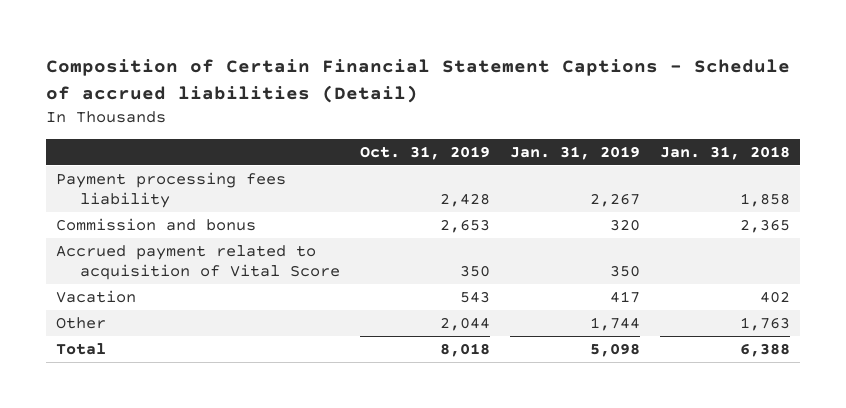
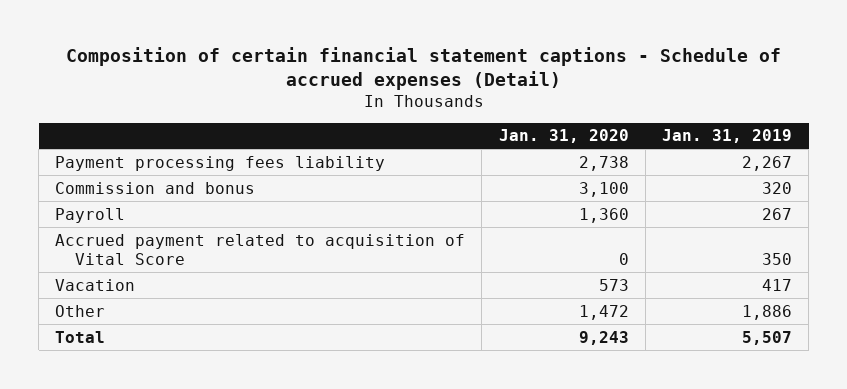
[46,59,791,103] Composition of Certain Financial Statement Captions - Schedule of accrued liabilities (Detail) -> [65,47,781,91] Composition of certain financial statement captions - Schedule of accrued expenses (Detail)
[359,145,490,160] Oct. 31, 2019 -> none
[660,145,791,160] Jan. 31, 2018 -> none
none -> [498,129,629,144] Jan. 31, 2020
none -> [55,207,126,223] Payroll
[590,317,641,332] 1,744 -> [741,304,792,320] 1,886
[590,343,641,358] 5,098 -> [741,330,792,345] 5,507

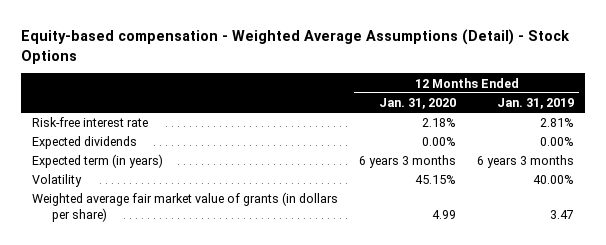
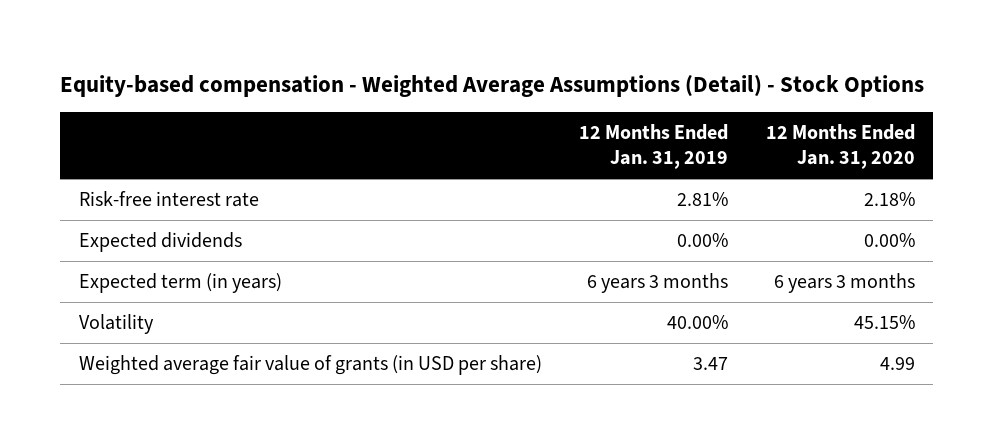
[31,192,338,223] Weighted average fair market value of grants (in dollars per share) -> [78,355,542,376] Weighted average fair value of grants (in USD per share)

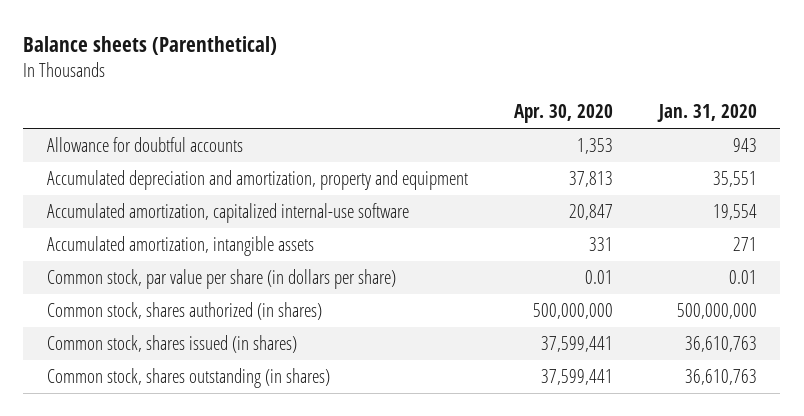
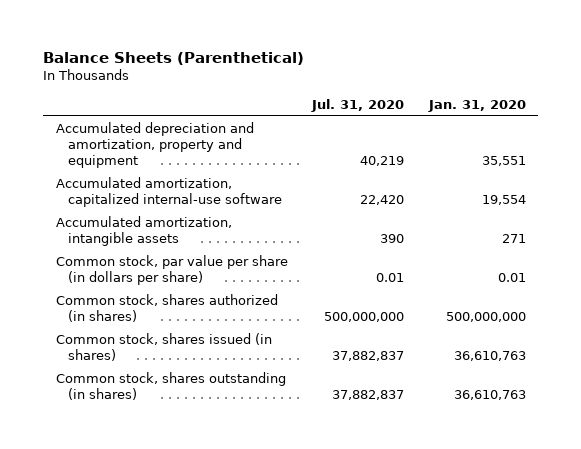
[23,35,278,55] Balance sheets (Parenthetical) -> [43,51,305,65] Balance Sheets (Parenthetical)
[513,104,613,124] Apr. 30, 2020 -> none
none -> [311,98,405,112] Jul. 31, 2020
[46,136,243,152] Allowance for doubtful accounts -> none

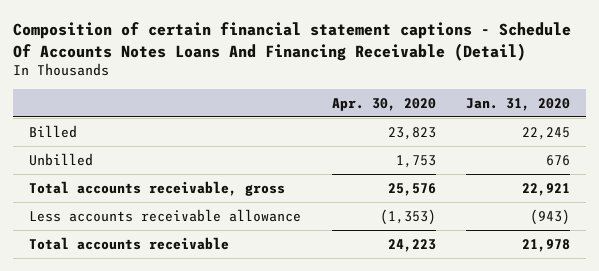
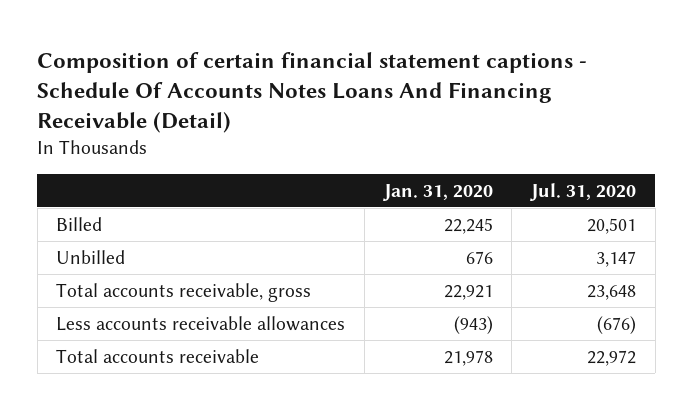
[331,97,436,111] Apr. 30, 2020 -> none
none -> [530,182,637,201] Jul. 31, 2020
[28,208,301,222] Less accounts receivable allowance -> [56,315,346,331] Less accounts receivable allowances

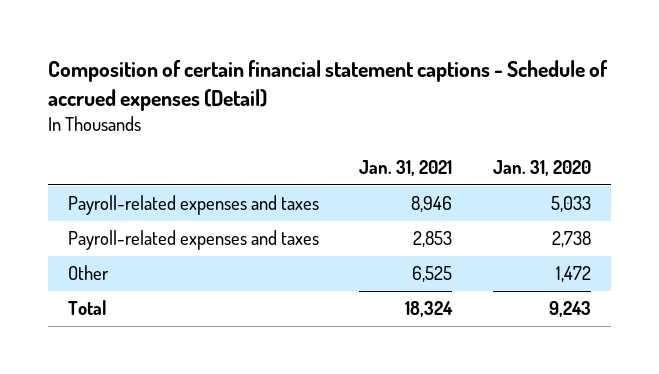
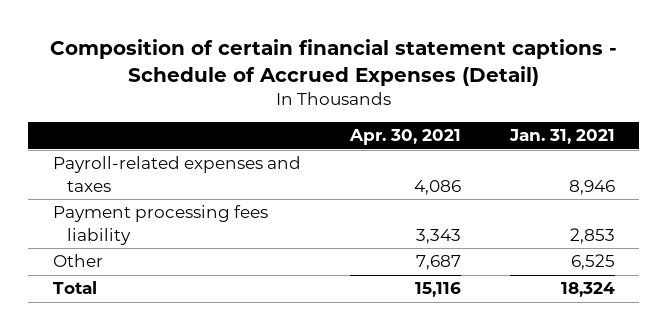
[47,59,608,111] Composition of certain financial statement captions - Schedule of accrued expenses (Detail) -> [49,38,617,86] Composition of certain financial statement captions - Schedule of Accrued Expenses (Detail)
[492,159,591,176] Jan. 31, 2020 -> none
none -> [348,129,461,146] Apr. 30, 2021
[67,230,319,251] Payroll-related expenses and taxes -> [52,205,268,245] Payment processing fees liability

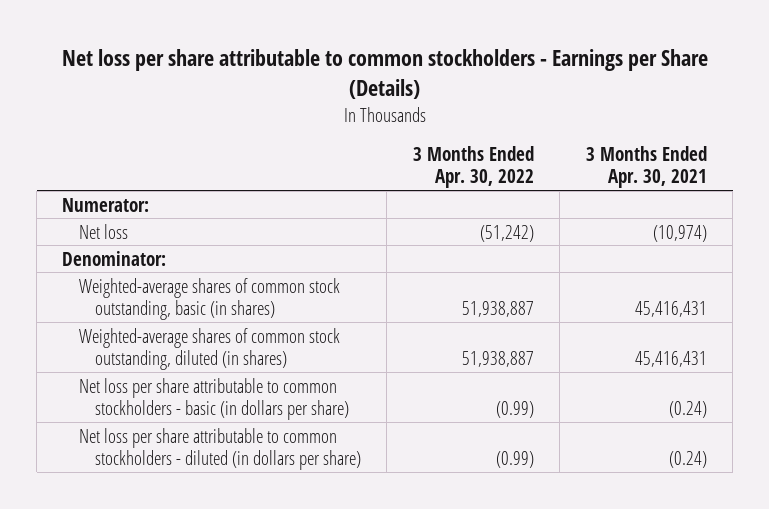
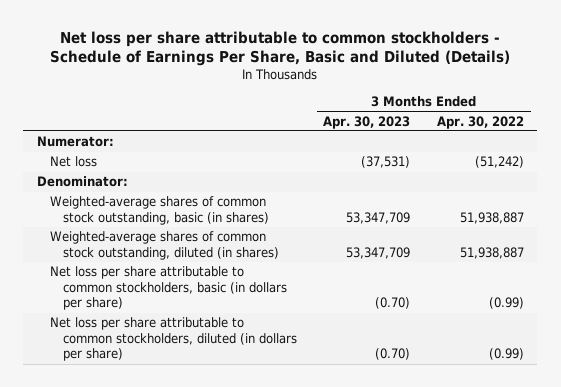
[61,49,708,99] Net loss per share attributable to common stockholders - Earnings per Share (Details) -> [50,30,511,67] Net loss per share attributable to common stockholders - Schedule of Earnings Per Share, Basic and Diluted (Details)
[585,146,707,189] 3 Months Ended Apr. 30, 2021 -> none
none -> [323,115,411,129] Apr. 30, 2023
[78,377,350,420] Net loss per share attributable to common stockholders - basic (in dollars per share) -> [49,266,287,311] Net loss per share attributable to common stockholders, basic (in dollars per share)
[78,427,362,470] Net loss per share attributable to common stockholders - diluted (in dollars per share) -> [49,317,297,362] Net loss per share attributable to common stockholders, diluted (in dollars per share)

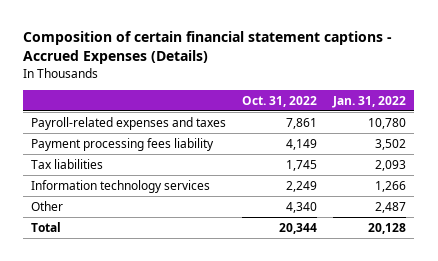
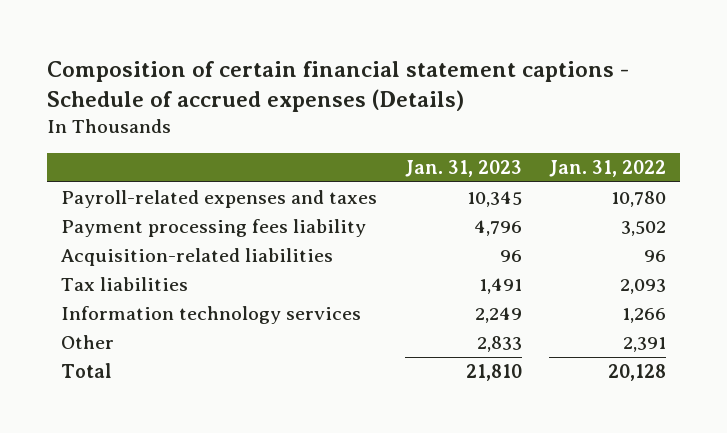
[23,31,393,65] Composition of certain financial statement captions - Accrued Expenses (Details) -> [46,61,629,113] Composition of certain financial statement captions - Schedule of accrued expenses (Details)
[242,95,318,107] Oct. 31, 2022 -> none
none -> [404,160,522,178] Jan. 31, 2023
none -> [60,248,333,267] Acquisition-related liabilities
[375,201,407,213] 2,487 -> [623,337,667,353] 2,391

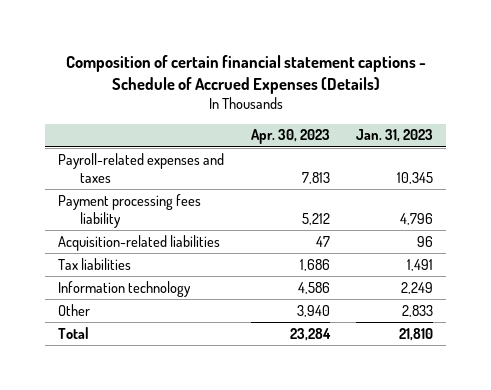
[46,61,629,113] Composition of certain financial statement captions - Schedule of accrued expenses (Details) -> [65,54,426,95] Composition of certain financial statement captions - Schedule of Accrued Expenses (Details)
[549,160,667,178] Jan. 31, 2022 -> none
none -> [250,129,330,145] Apr. 30, 2023
[60,306,361,325] Information technology services -> [58,280,192,297] Information technology

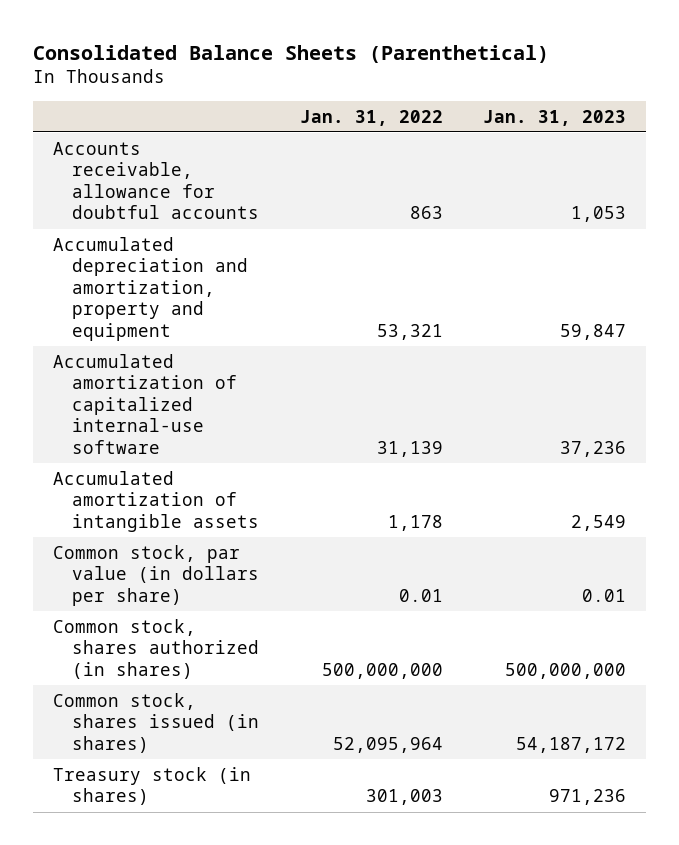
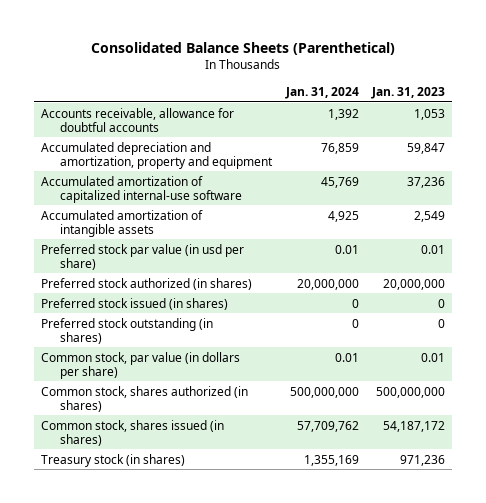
[299,109,443,126] Jan. 31, 2022 -> none
none -> [284,86,359,99] Jan. 31, 2024
none -> [40,243,244,270] Preferred stock par value (in usd per share)
none -> [40,277,252,290] Preferred stock authorized (in shares)
none -> [40,297,228,310] Preferred stock issued (in shares)
none -> [40,317,213,344] Preferred stock outstanding (in shares)

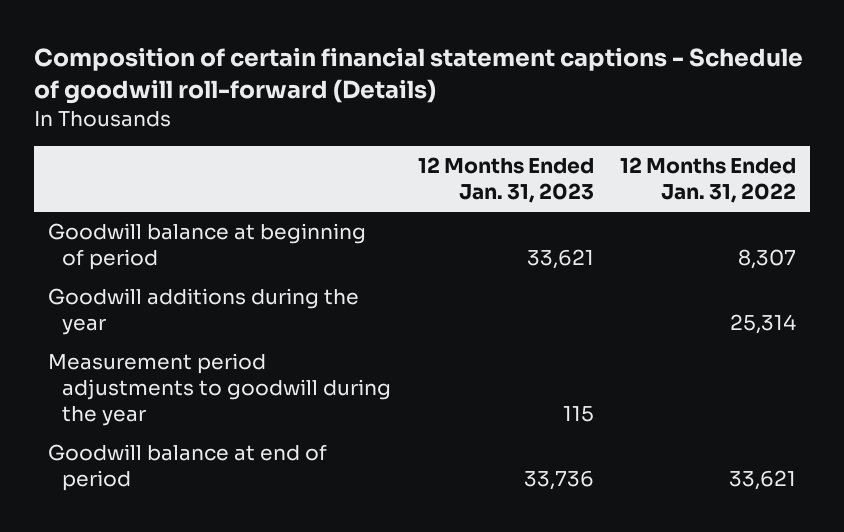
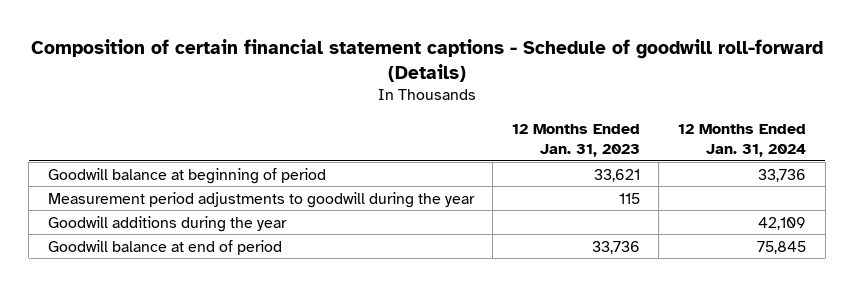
[620,157,797,204] 12 Months Ended Jan. 31, 2022 -> none
none -> [677,124,806,157] 12 Months Ended Jan. 31, 2024
[47,287,359,336] Goodwill additions during the year -> [47,215,287,232] Goodwill additions during the year

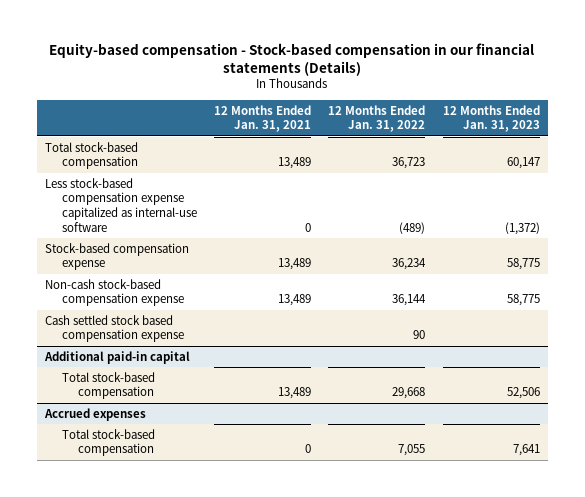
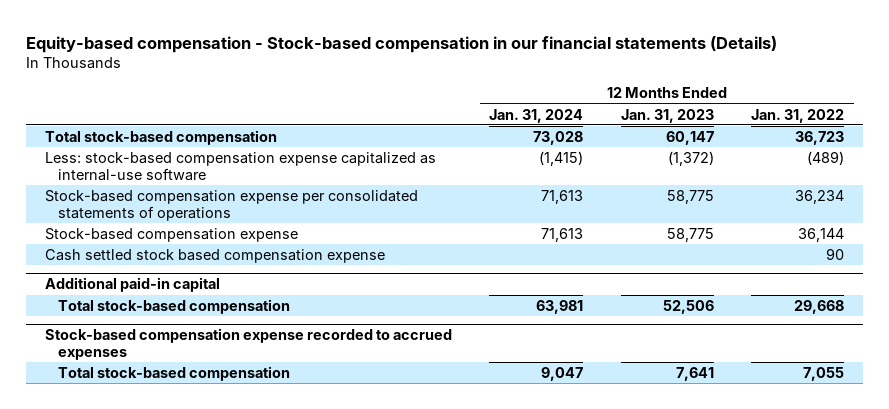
[213,104,311,133] 12 Months Ended Jan. 31, 2021 -> none
none -> [489,108,584,123] Jan. 31, 2024
[45,278,184,307] Non-cash stock-based compensation expense -> none
[45,177,197,232] Less stock-based compensation expense capitalized as internal-use software -> [44,151,436,181] Less: stock-based compensation expense capitalized as internal-use software
none -> [44,189,418,221] Stock-based compensation expense per consolidated statements of operations
[392,258,427,271] 36,234 -> [798,227,845,242] 36,144
[44,407,147,421] Accrued expenses -> [44,328,452,361] Stock-based compensation expense recorded to accrued expenses

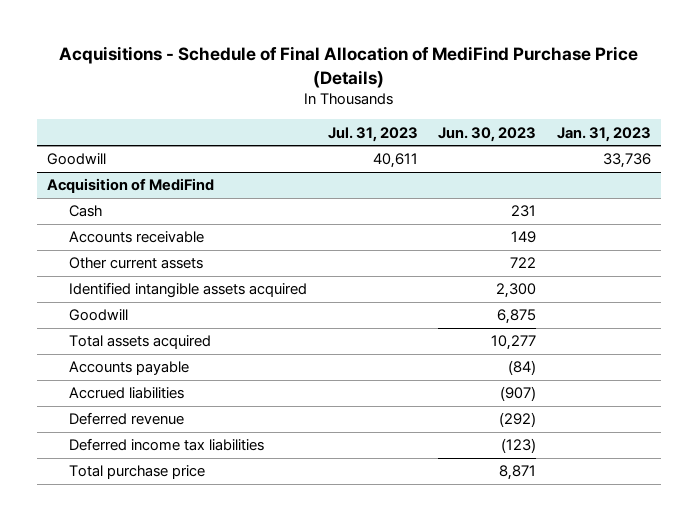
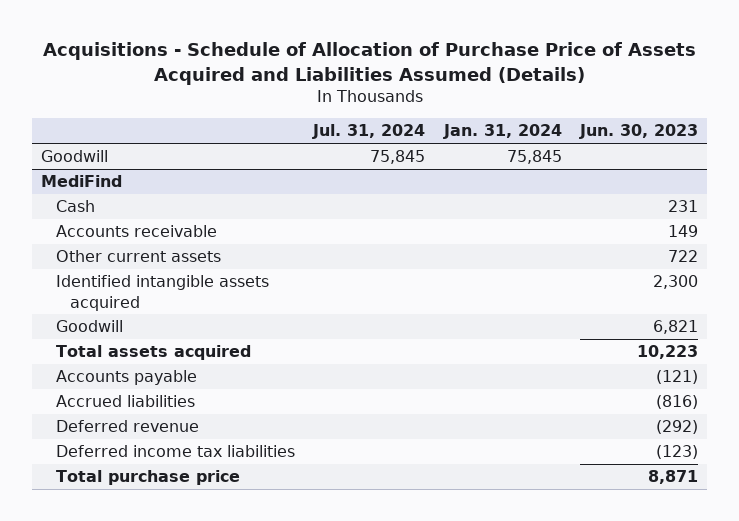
[59,46,639,88] Acquisitions - Schedule of Final Allocation of MediFind Purchase Price (Details) -> [42,42,696,85] Acquisitions - Schedule of Allocation of Purchase Price of Assets Acquired and Liabilities Assumed (Details)
[327,126,418,142] Jul. 31, 2023 -> none
[557,126,652,142] Jan. 31, 2023 -> none
none -> [312,124,426,140] Jul. 31, 2024
none -> [442,124,562,140] Jan. 31, 2024
[46,178,214,194] Acquisition of MediFind -> [40,175,122,188] MediFind
[497,309,537,325] 6,875 -> [653,320,699,335] 6,821
[491,335,537,351] 10,277 -> [637,345,699,360] 10,223
[508,360,537,376] (84) -> [656,370,699,385] (121)
[500,386,537,402] (907) -> [656,395,699,410] (816)

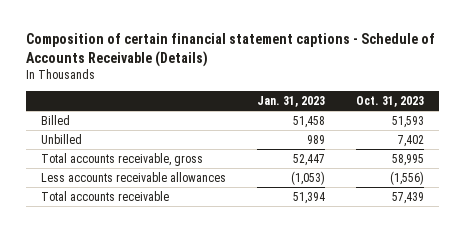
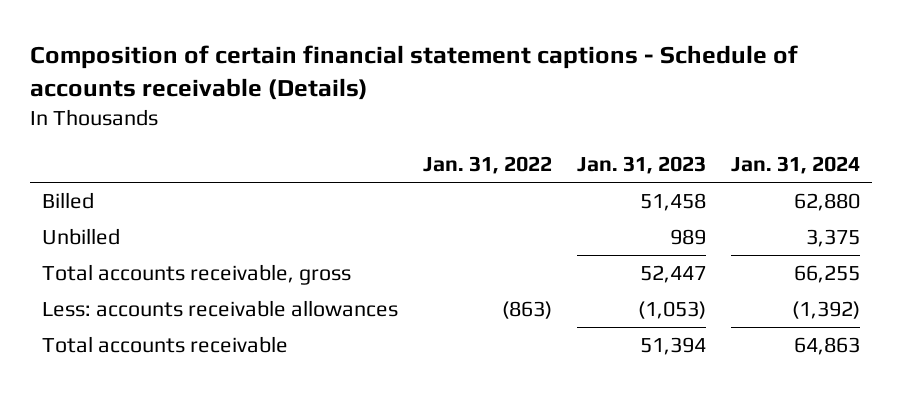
[25,33,435,67] Composition of certain financial statement captions - Schedule of Accounts Receivable (Details) -> [30,45,799,101] Composition of certain financial statement captions - Schedule of accounts receivable (Details)
[355,95,424,107] Oct. 31, 2023 -> none
none -> [423,156,553,175] Jan. 31, 2022
none -> [730,156,860,175] Jan. 31, 2024
[41,171,227,182] Less accounts receivable allowances -> [42,299,399,317] Less: accounts receivable allowances

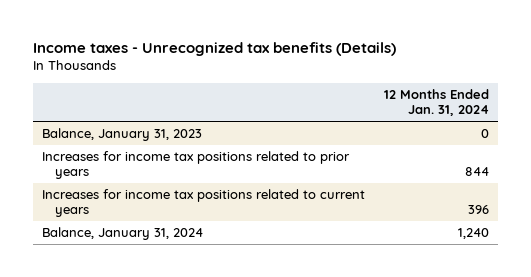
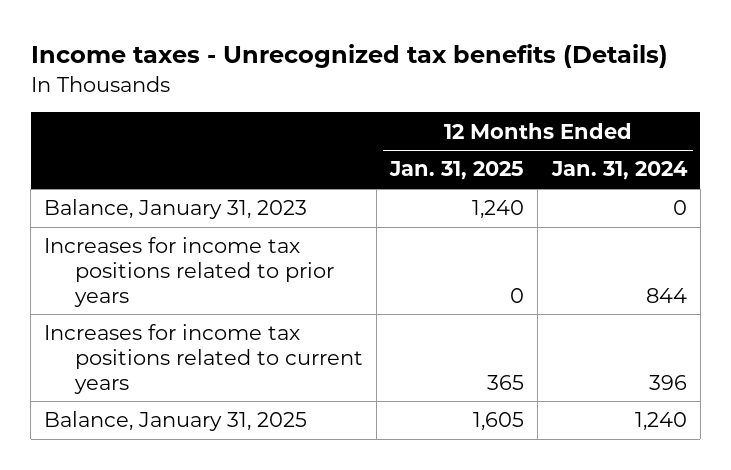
none -> [389,161,525,181] Jan. 31, 2025
[42,227,204,241] Balance, January 31, 2024 -> [44,411,308,432] Balance, January 31, 2025

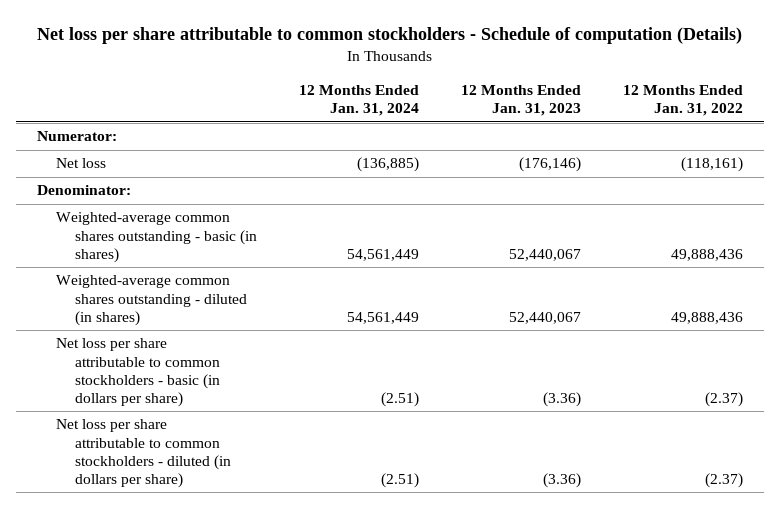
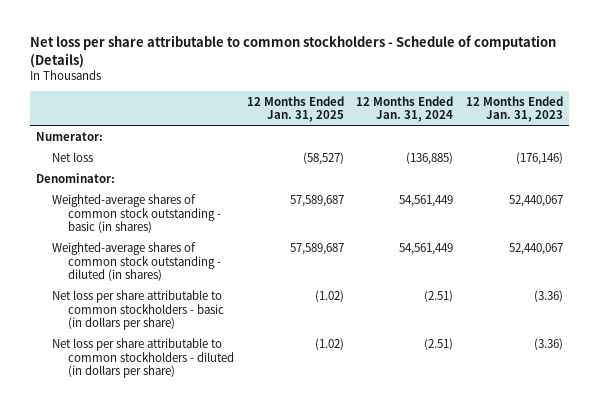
[623,84,744,117] 12 Months Ended Jan. 31, 2022 -> none
none -> [246,95,344,123] 12 Months Ended Jan. 31, 2025
[56,212,258,263] Weighted-average common shares outstanding - basic (in shares) -> [52,194,222,234] Weighted-average shares of common stock outstanding - basic (in shares)
[56,275,248,326] Weighted-average common shares outstanding - diluted (in shares) -> [52,242,222,282] Weighted-average shares of common stock outstanding - diluted (in shares)

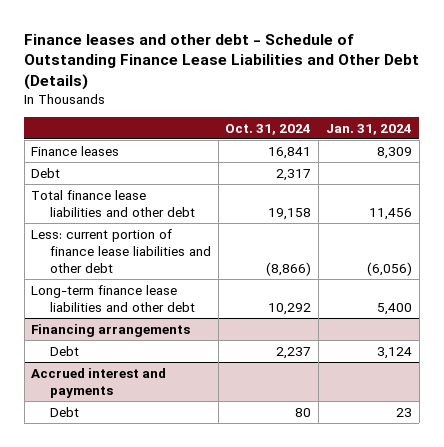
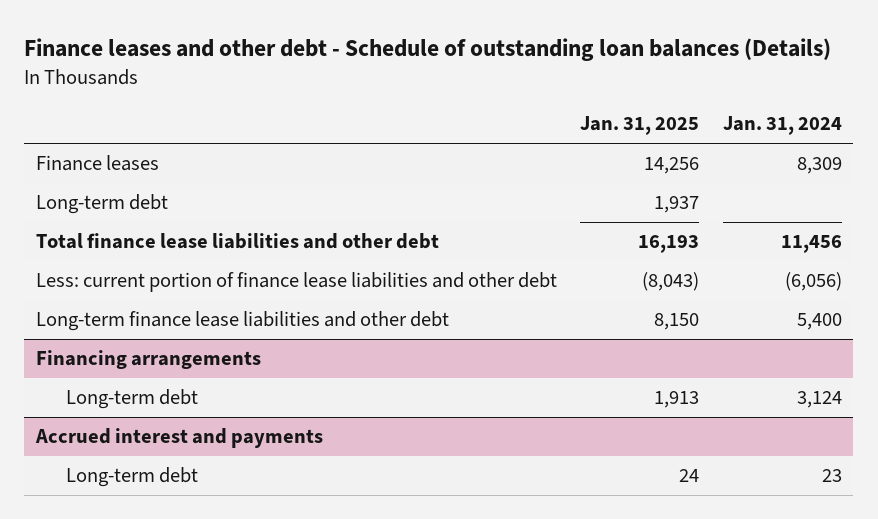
[24,33,420,91] Finance leases and other debt - Schedule of Outstanding Finance Lease Liabilities and Other Debt (Details) -> [24,38,832,62] Finance leases and other debt - Schedule of outstanding loan balances (Details)
[225,123,312,135] Oct. 31, 2024 -> none
none -> [580,116,700,136] Jan. 31, 2025
[31,167,61,178] Debt -> [36,194,169,215] Long-term debt
[49,345,79,356] Debt -> [65,389,198,410] Long-term debt
[49,406,79,417] Debt -> [65,467,198,488] Long-term debt

